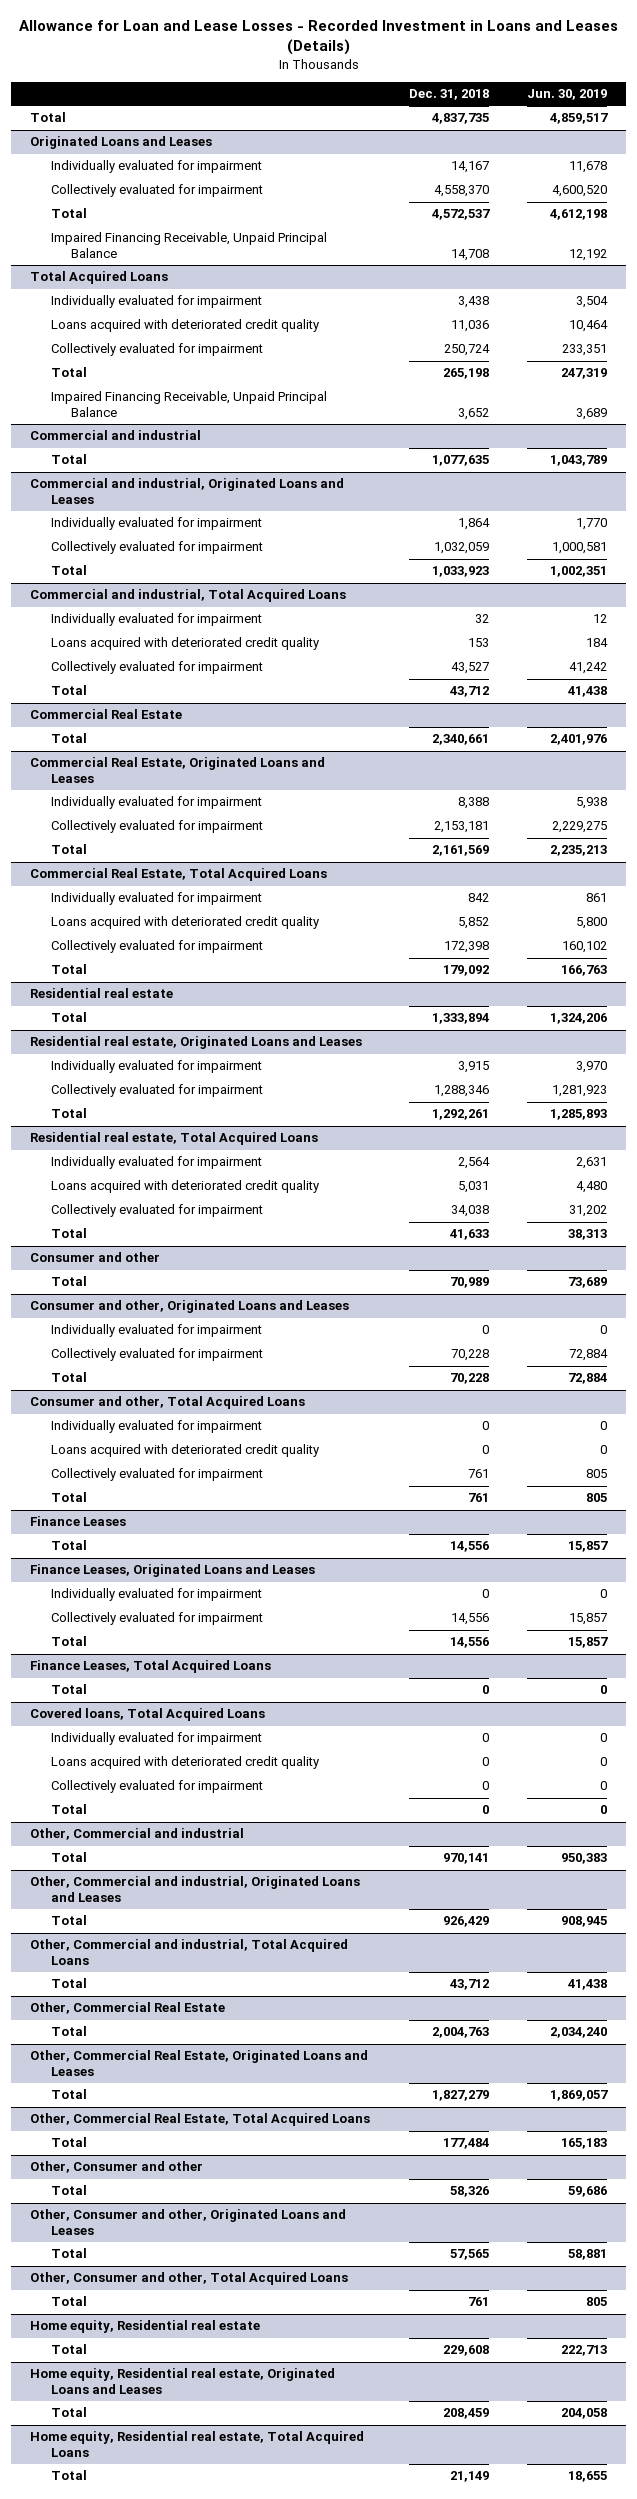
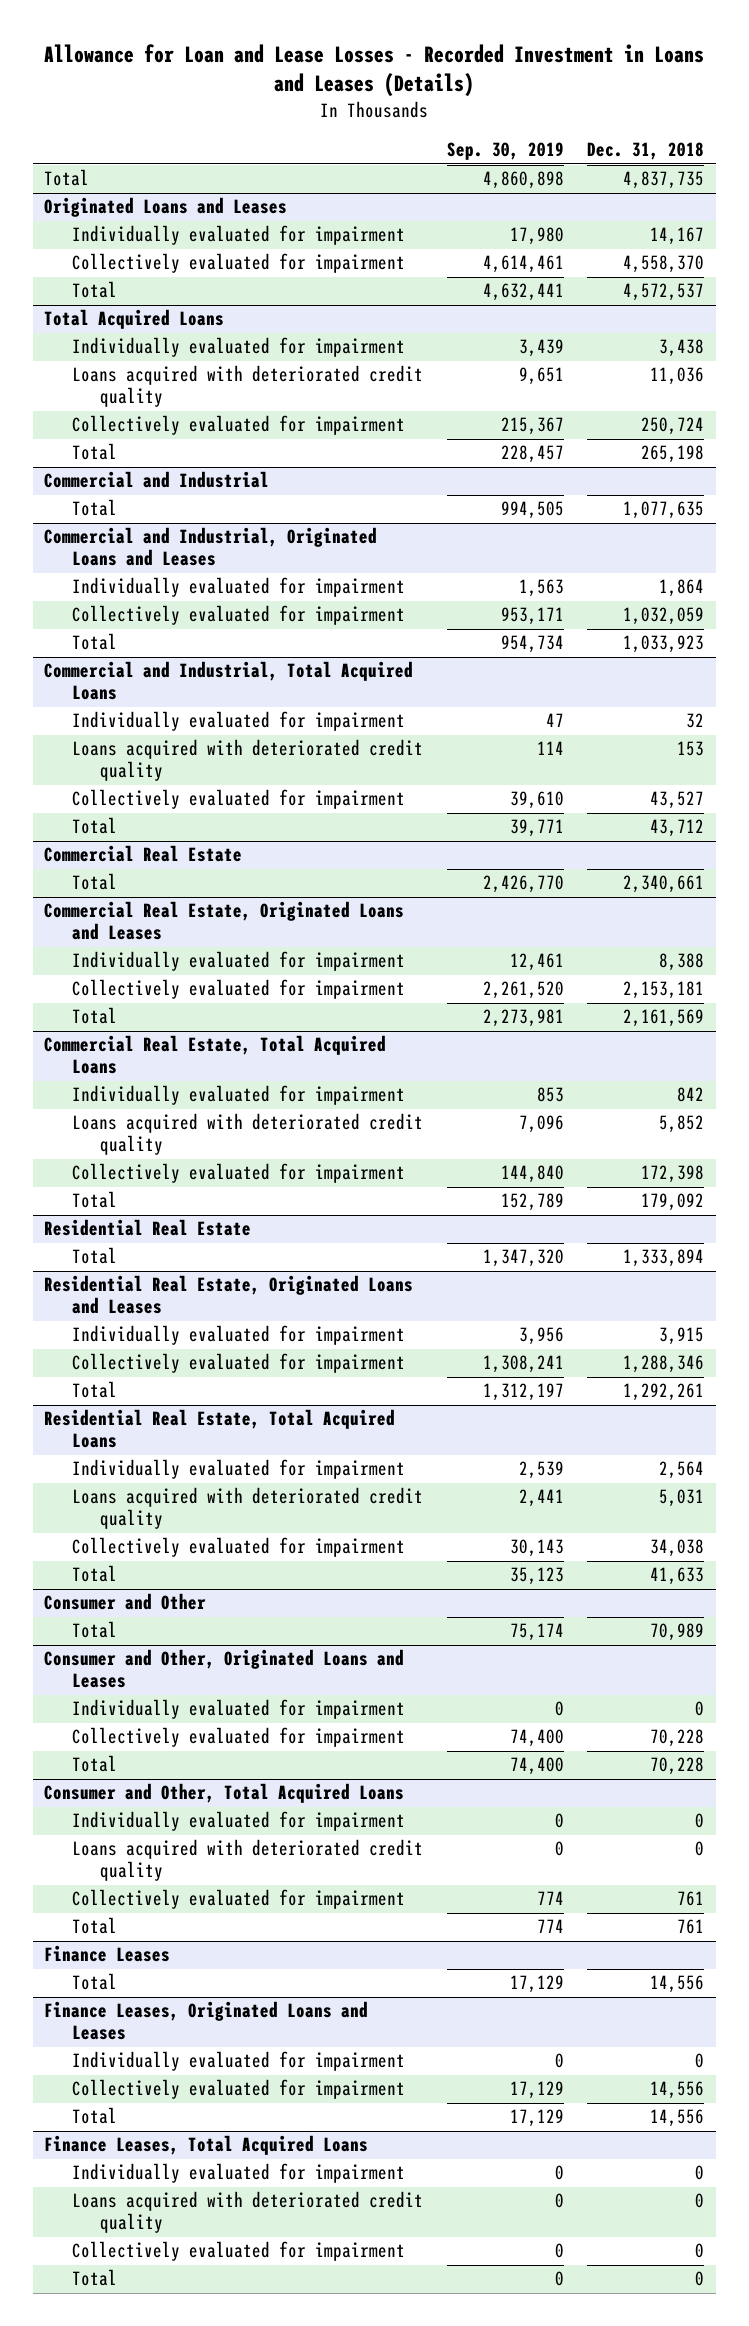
[526,89,607,101] Jun. 30, 2019 -> none
none -> [446,142,564,161] Sep. 30, 2019
[50,232,327,259] Impaired Financing Receivable, Unpaid Principal Balance -> none
[50,391,327,418] Impaired Financing Receivable, Unpaid Principal Balance -> none
[30,430,202,441] Commercial and industrial -> [44,471,270,489] Commercial and Industrial
[30,478,345,505] Commercial and industrial, Originated Loans and Leases -> [44,527,378,567] Commercial and Industrial, Originated Loans and Leases
[30,589,347,603] Commercial and industrial, Total Acquired Loans -> [44,661,414,701] Commercial and Industrial, Total Acquired Loans
[30,988,174,999] Residential real estate -> [44,1219,252,1237] Residential Real Estate
[30,1036,363,1050] Residential real estate, Originated Loans and Leases -> [44,1275,414,1315] Residential Real Estate, Originated Loans and Leases
[30,1132,319,1146] Residential real estate, Total Acquired Loans -> [44,1409,396,1449] Residential Real Estate, Total Acquired Loans
[30,1252,161,1263] Consumer and other -> [44,1593,207,1611] Consumer and Other
[30,1300,350,1314] Consumer and other, Originated Loans and Leases -> [44,1649,405,1689] Consumer and Other, Originated Loans and Leases
[30,1396,306,1410] Consumer and other, Total Acquired Loans -> [44,1783,405,1804] Consumer and Other, Total Acquired Loans
[50,1684,87,1695] Total -> none
[30,1708,266,1722] Covered loans, Total Acquired Loans -> none
[30,1828,245,1841] Other, Commercial and industrial -> none
[50,1852,87,1863] Total -> none
[30,1876,361,1903] Other, Commercial and industrial, Originated Loans and Leases -> none
[50,1915,87,1926] Total -> none
[30,1939,349,1966] Other, Commercial and industrial, Total Acquired Loans -> none
[50,1978,87,1989] Total -> none
[30,2002,226,2015] Other, Commercial Real Estate -> none
[50,2026,87,2037] Total -> none
[30,2050,369,2077] Other, Commercial Real Estate, Originated Loans and Leases -> none
[50,2089,87,2100] Total -> none
[30,2113,371,2127] Other, Commercial Real Estate, Total Acquired Loans -> none
[50,2137,87,2148] Total -> none
[30,2161,204,2174] Other, Consumer and other -> none
[50,2185,87,2196] Total -> none
[30,2209,347,2236] Other, Consumer and other, Originated Loans and Leases -> none
[50,2248,87,2259] Total -> none
[30,2272,349,2286] Other, Consumer and other, Total Acquired Loans -> none
[50,2296,87,2307] Total -> none
[30,2320,261,2334] Home equity, Residential real estate -> none
[50,2344,87,2355] Total -> none
[30,2368,336,2395] Home equity, Residential real estate, Originated Loans and Leases -> none
[50,2407,87,2418] Total -> none
[30,2431,365,2458] Home equity, Residential real estate, Total Acquired Loans -> none
[50,2470,87,2481] Total -> none

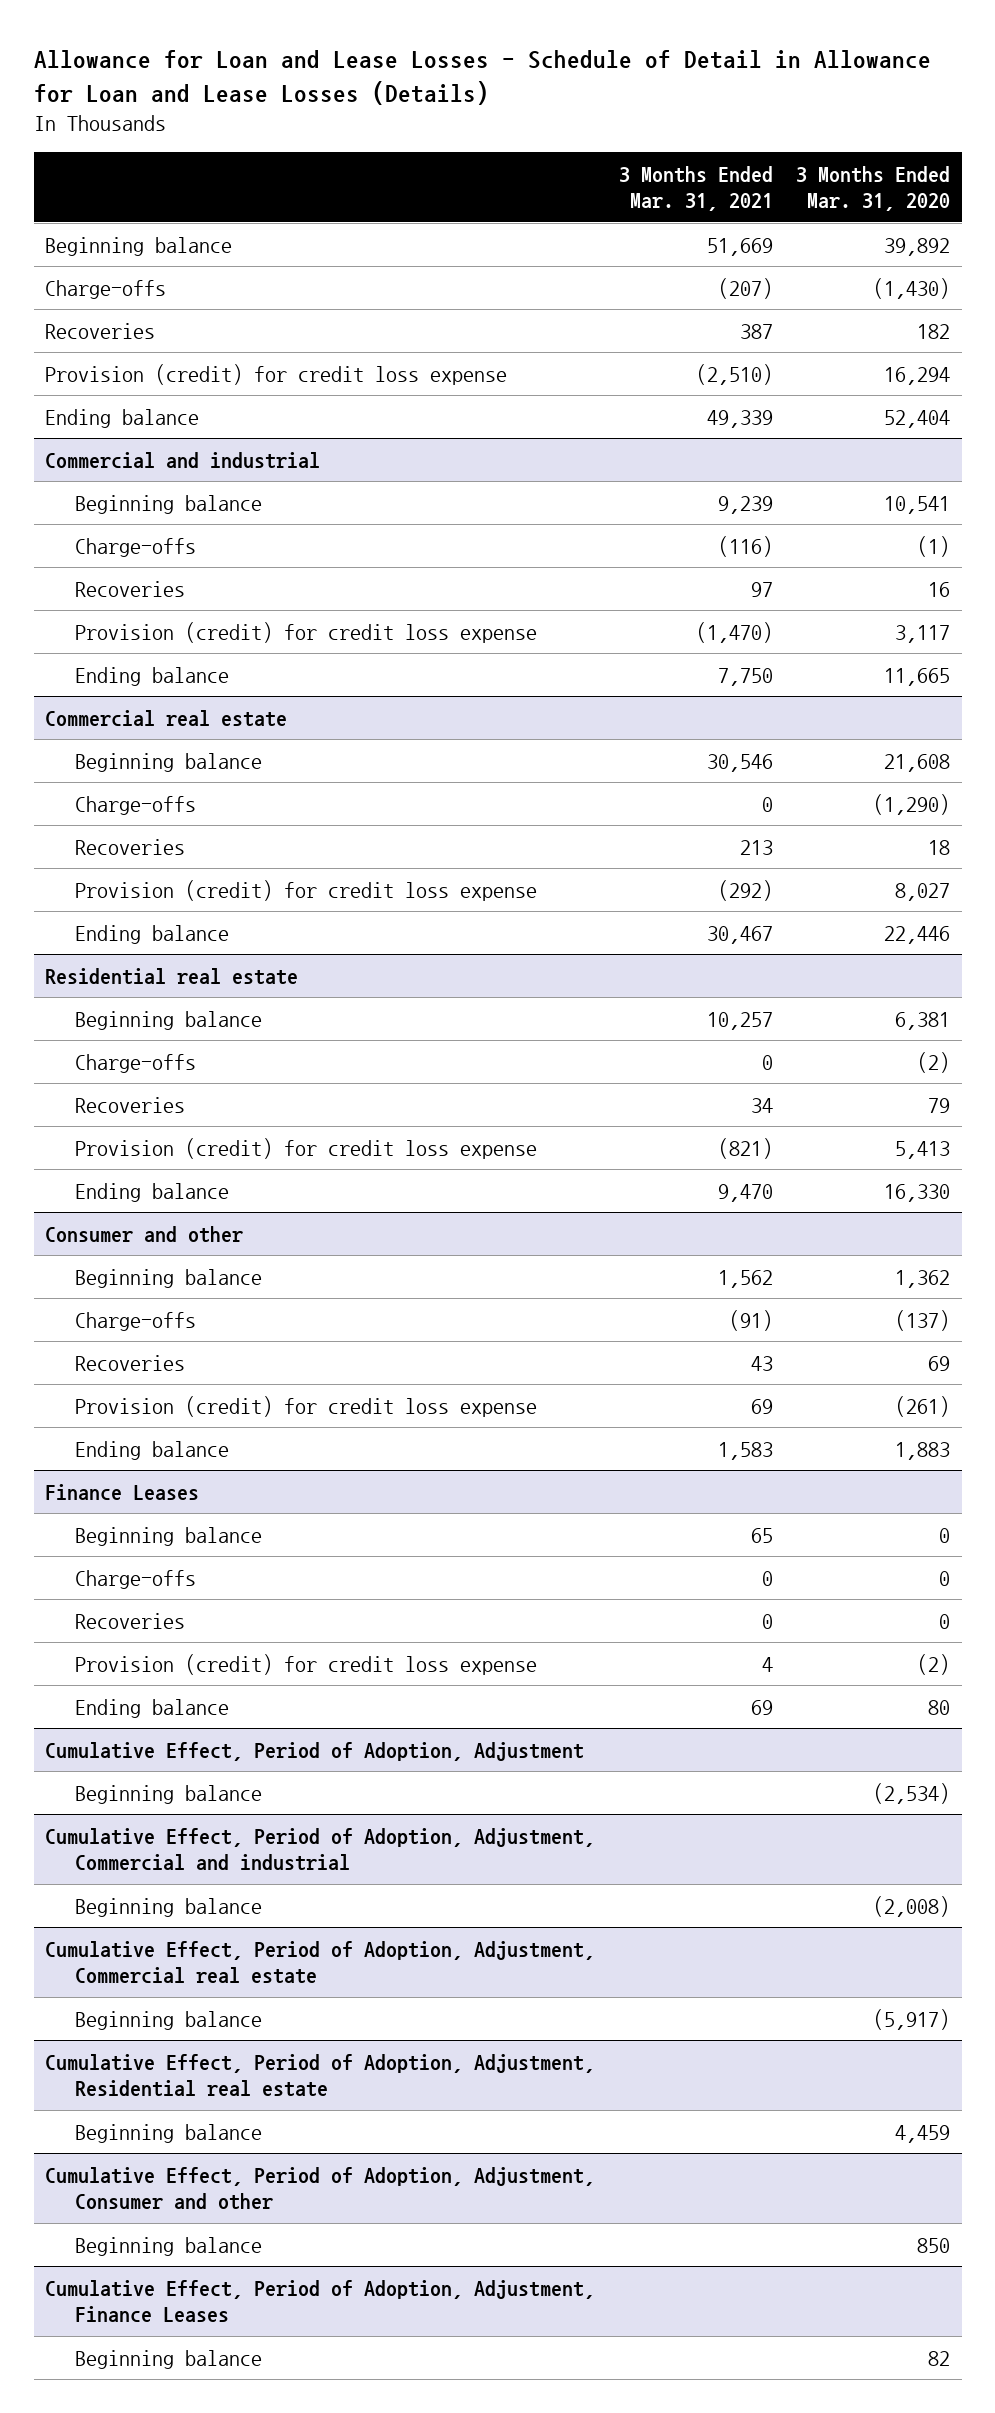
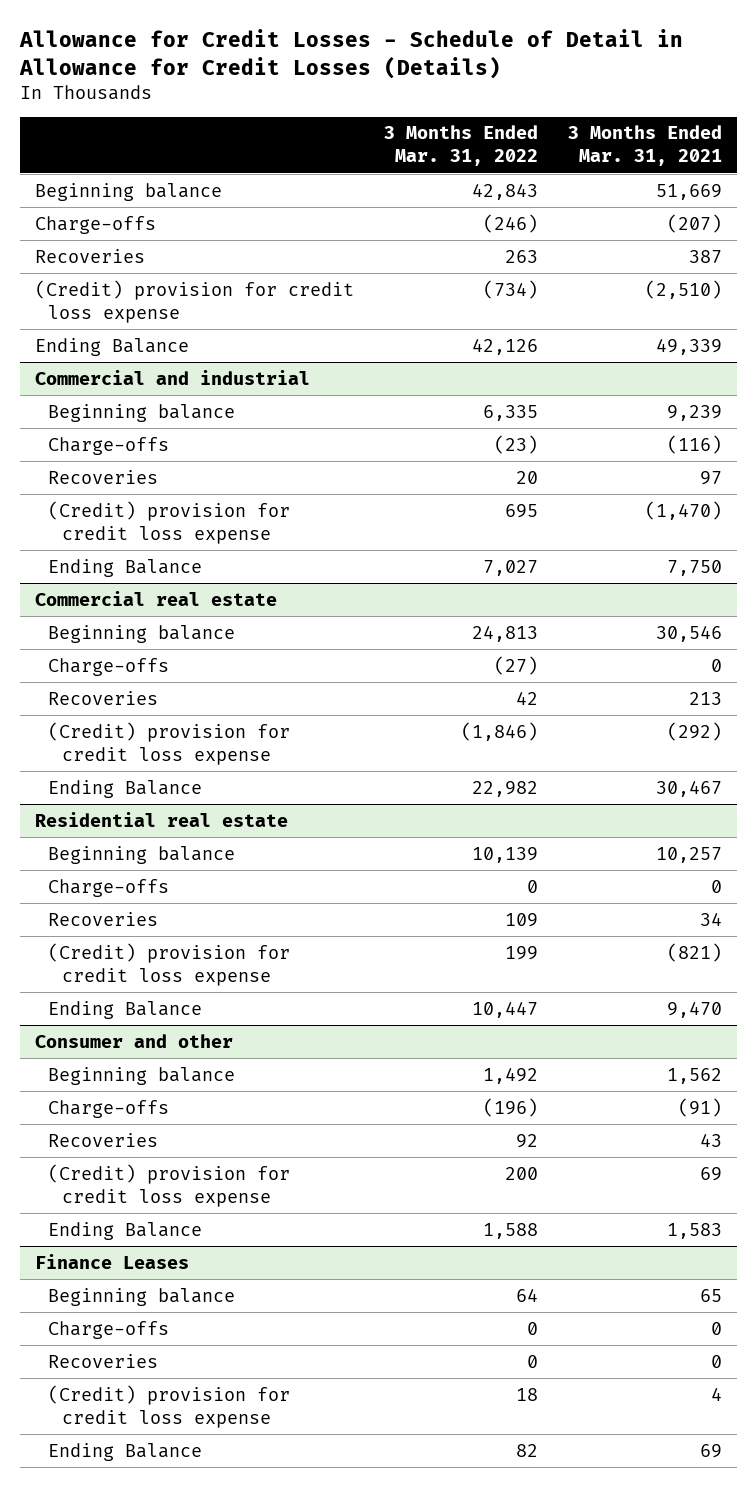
[33,50,931,106] Allowance for Loan and Lease Losses - Schedule of Detail in Allowance for Loan and Lease Losses (Details) -> [18,29,683,79] Allowance for Credit Losses - Schedule of Detail in Allowance for Credit Losses (Details)
[795,165,950,211] 3 Months Ended Mar. 31, 2020 -> none
none -> [383,125,538,167] 3 Months Ended Mar. 31, 2022
[45,363,508,385] Provision (credit) for credit loss expense -> [34,279,354,323] (Credit) provision for credit loss expense
[45,408,200,428] Ending balance -> [34,337,189,356] Ending Balance
[74,621,537,643] Provision (credit) for credit loss expense -> [48,500,291,544] (Credit) provision for credit loss expense
[74,666,229,686] Ending balance -> [48,558,203,577] Ending Balance
[74,879,537,901] Provision (credit) for credit loss expense -> [48,721,291,765] (Credit) provision for credit loss expense
[74,924,229,944] Ending balance -> [48,779,203,798] Ending Balance
[74,1137,537,1159] Provision (credit) for credit loss expense -> [48,942,291,986] (Credit) provision for credit loss expense
[74,1182,229,1202] Ending balance -> [48,1000,203,1019] Ending Balance
[74,1395,537,1417] Provision (credit) for credit loss expense -> [48,1163,291,1207] (Credit) provision for credit loss expense
[74,1440,229,1460] Ending balance -> [48,1221,203,1240] Ending Balance
[45,1741,585,1761] Cumulative Effect, Period of Adoption, Adjustment -> none
[74,1784,262,1804] Beginning balance -> none
[45,1827,596,1871] Cumulative Effect, Period of Adoption, Adjustment, Commercial and industrial -> none
[74,1897,262,1917] Beginning balance -> none
[45,1940,596,1984] Cumulative Effect, Period of Adoption, Adjustment, Commercial real estate -> none
[74,2010,262,2030] Beginning balance -> none
[45,2053,596,2097] Cumulative Effect, Period of Adoption, Adjustment, Residential real estate -> none
[74,2123,262,2143] Beginning balance -> none
[45,2166,596,2210] Cumulative Effect, Period of Adoption, Adjustment, Consumer and other -> none
[74,2236,262,2256] Beginning balance -> none
[45,2279,596,2323] Cumulative Effect, Period of Adoption, Adjustment, Finance Leases -> none
[74,2349,262,2369] Beginning balance -> none
[74,1653,537,1675] Provision (credit) for credit loss expense -> [48,1384,291,1428] (Credit) provision for credit loss expense
[74,1698,229,1718] Ending balance -> [48,1442,203,1461] Ending Balance

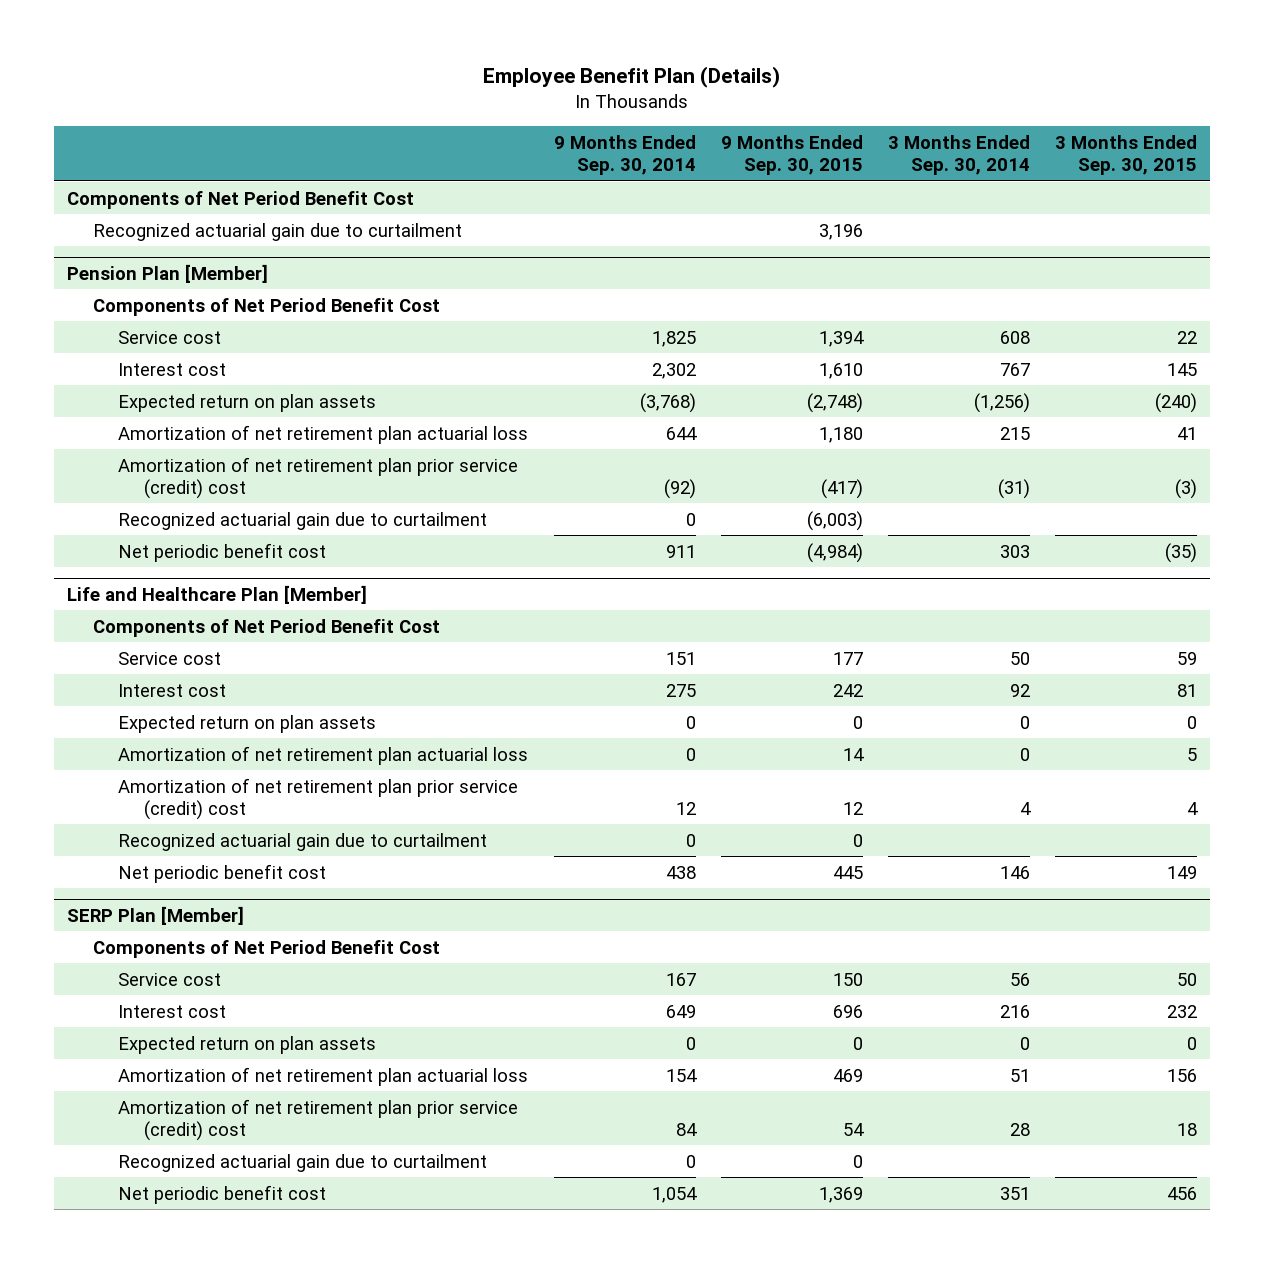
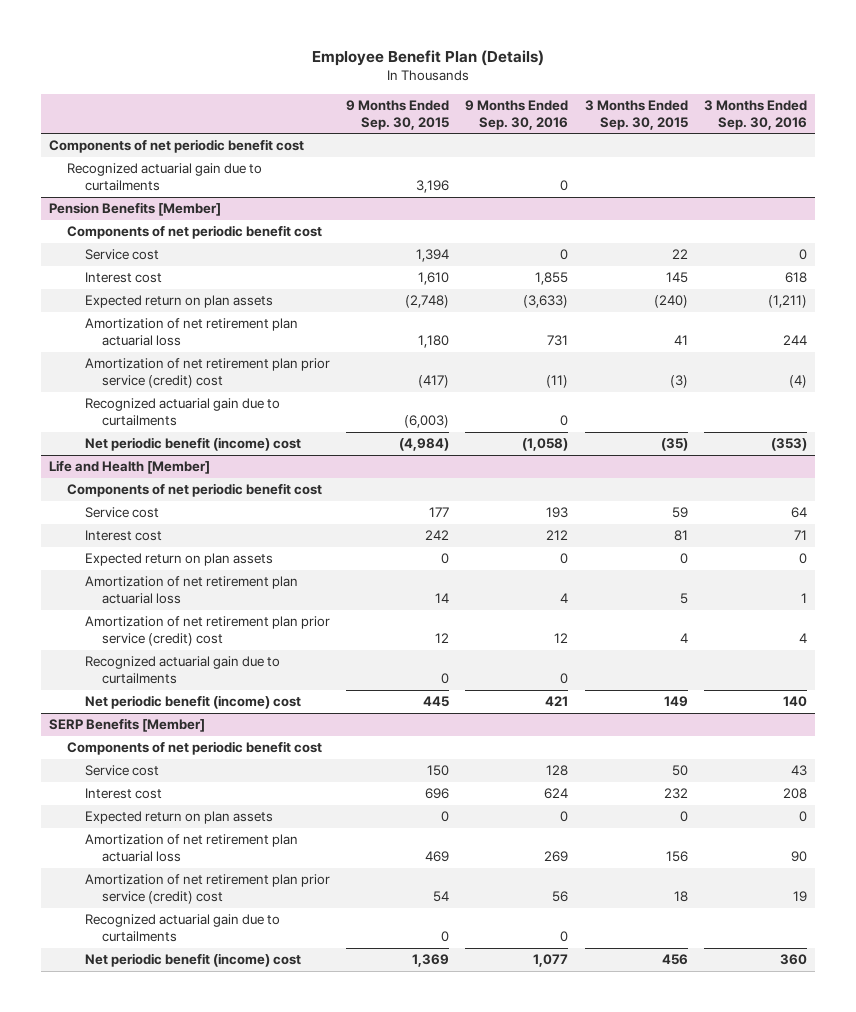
[553,134,696,176] 9 Months Ended Sep. 30, 2014 -> none
[887,134,1030,176] 3 Months Ended Sep. 30, 2014 -> none
none -> [465,100,569,130] 9 Months Ended Sep. 30, 2016
none -> [703,100,807,130] 3 Months Ended Sep. 30, 2016
[66,190,414,209] Components of Net Period Benefit Cost -> [48,139,304,154] Components of net periodic benefit cost
[92,222,462,241] Recognized actuarial gain due to curtailment -> [66,163,262,191] Recognized actuarial gain due to curtailments
[66,263,268,283] Pension Plan [Member] -> [48,202,221,217] Pension Benefits [Member]
[92,297,440,316] Components of Net Period Benefit Cost -> [66,225,322,240] Components of net periodic benefit cost
[118,511,488,530] Recognized actuarial gain due to curtailment -> [84,398,280,426] Recognized actuarial gain due to curtailments
[118,542,327,562] Net periodic benefit cost -> [84,437,301,452] Net periodic benefit (income) cost
[66,584,367,604] Life and Healthcare Plan [Member] -> [48,460,210,475] Life and Health [Member]
[92,618,440,637] Components of Net Period Benefit Cost -> [66,483,322,498] Components of net periodic benefit cost
[118,832,488,851] Recognized actuarial gain due to curtailment -> [84,656,280,684] Recognized actuarial gain due to curtailments
[118,863,327,883] Net periodic benefit cost -> [84,695,301,710] Net periodic benefit (income) cost
[66,905,244,925] SERP Plan [Member] -> [48,718,205,733] SERP Benefits [Member]
[92,939,440,958] Components of Net Period Benefit Cost -> [66,741,322,756] Components of net periodic benefit cost
[118,1153,488,1172] Recognized actuarial gain due to curtailment -> [84,914,280,942] Recognized actuarial gain due to curtailments
[118,1184,327,1204] Net periodic benefit cost -> [84,953,301,968] Net periodic benefit (income) cost

